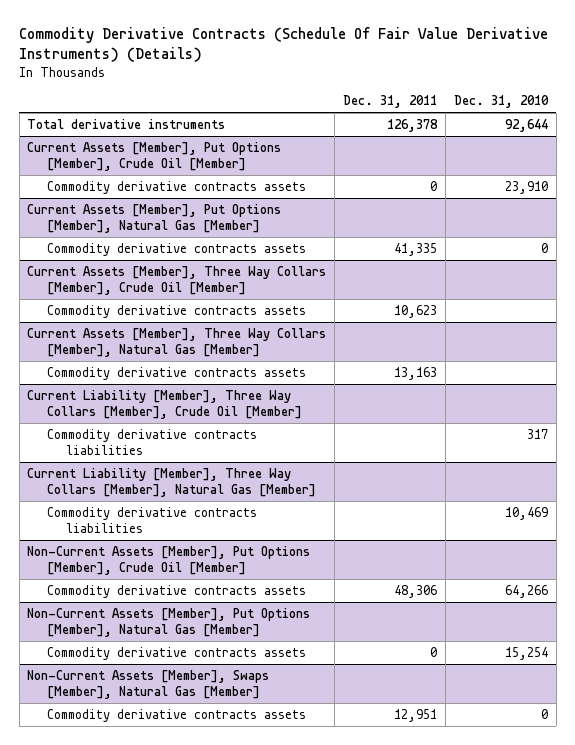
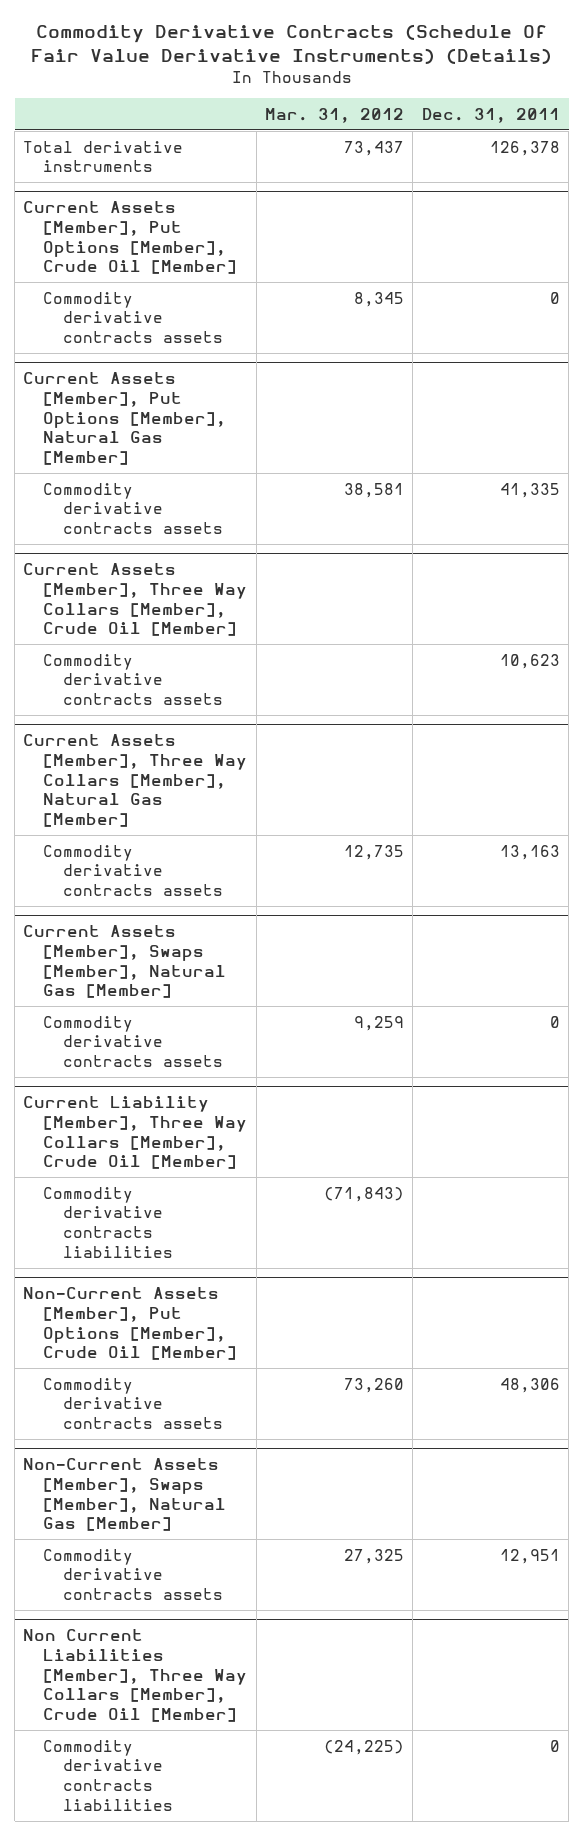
[453,95,549,109] Dec. 31, 2010 -> none
none -> [264,107,404,123] Mar. 31, 2012
none -> [23,925,227,999] Current Assets [Member], Swaps [Member], Natural Gas [Member]
none -> [43,1015,223,1067] Commodity derivative contracts assets
[27,467,316,497] Current Liability [Member], Three Way Collars [Member], Natural Gas [Member] -> none
[46,506,257,533] Commodity derivative contracts liabilities -> none
[27,607,311,637] Non-Current Assets [Member], Put Options [Member], Natural Gas [Member] -> none
[46,646,306,660] Commodity derivative contracts assets -> none
none -> [23,1629,248,1723] Non Current Liabilities [Member], Three Way Collars [Member], Crude Oil [Member]
none -> [43,1739,173,1811] Commodity derivative contracts liabilities

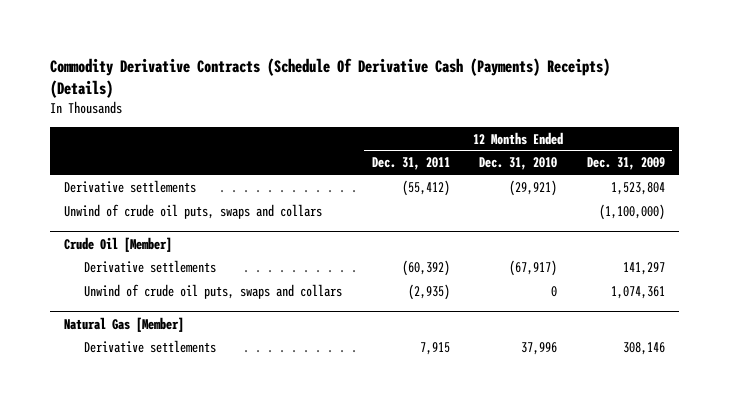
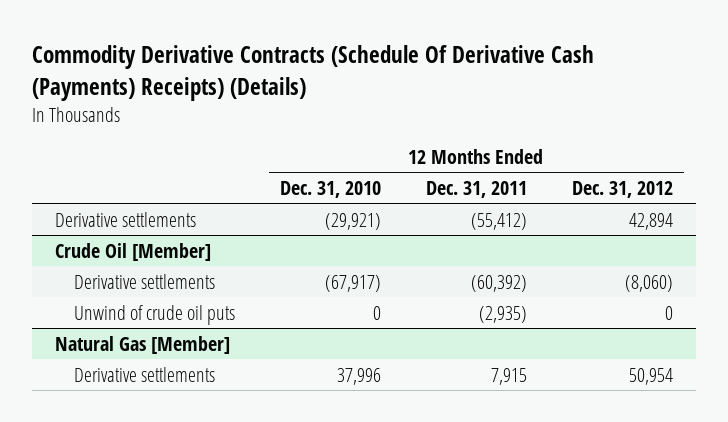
[586,157,665,171] Dec. 31, 2009 -> none
none -> [572,180,674,198] Dec. 31, 2012
[64,203,323,219] Unwind of crude oil puts, swaps and collars -> none
[84,283,343,299] Unwind of crude oil puts, swaps and collars -> [73,304,235,325] Unwind of crude oil puts

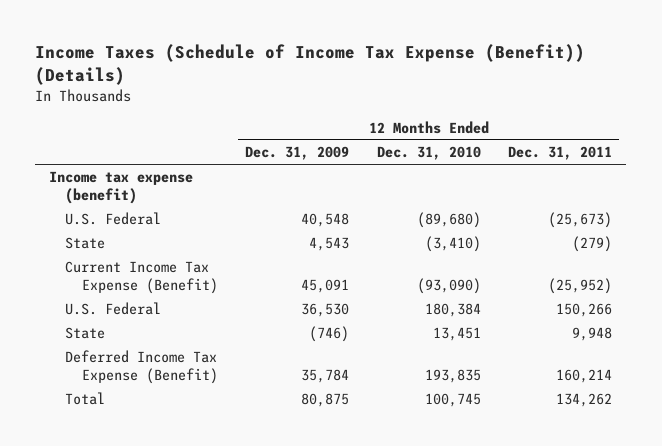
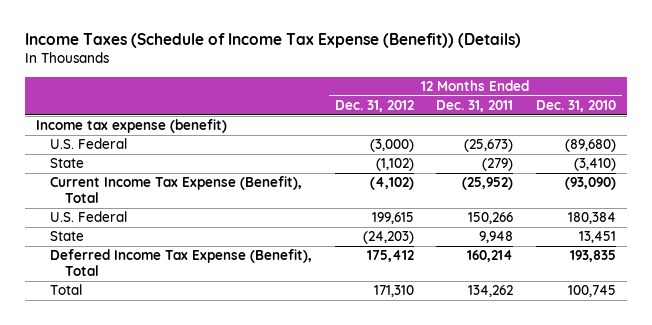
[245,146,350,161] Dec. 31, 2009 -> none
none -> [334,100,414,113] Dec. 31, 2012
[65,261,218,294] Current Income Tax Expense (Benefit) -> [50,176,303,203] Current Income Tax Expense (Benefit), Total
[65,350,218,384] Deferred Income Tax Expense (Benefit) -> [50,249,313,276] Deferred Income Tax Expense (Benefit), Total

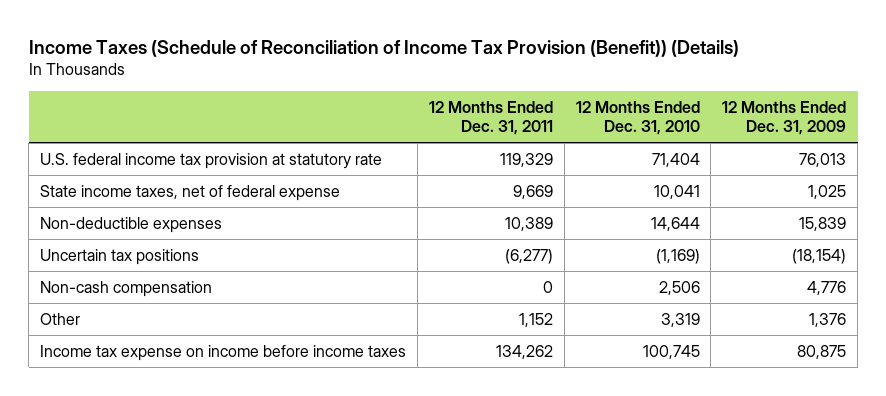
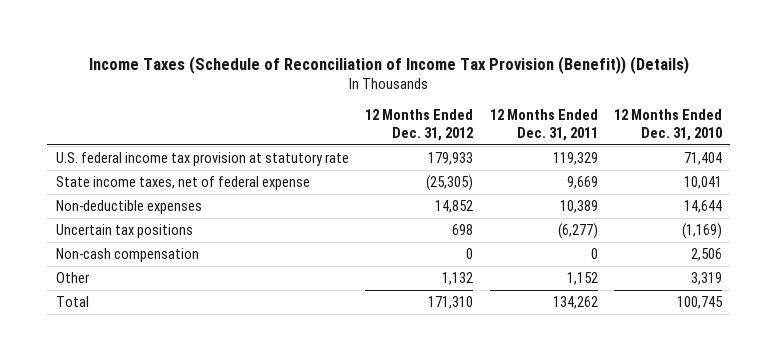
[722,100,847,136] 12 Months Ended Dec. 31, 2009 -> none
none -> [365,109,474,141] 12 Months Ended Dec. 31, 2012
[40,344,407,361] Income tax expense on income before income taxes -> [55,296,89,308] Total

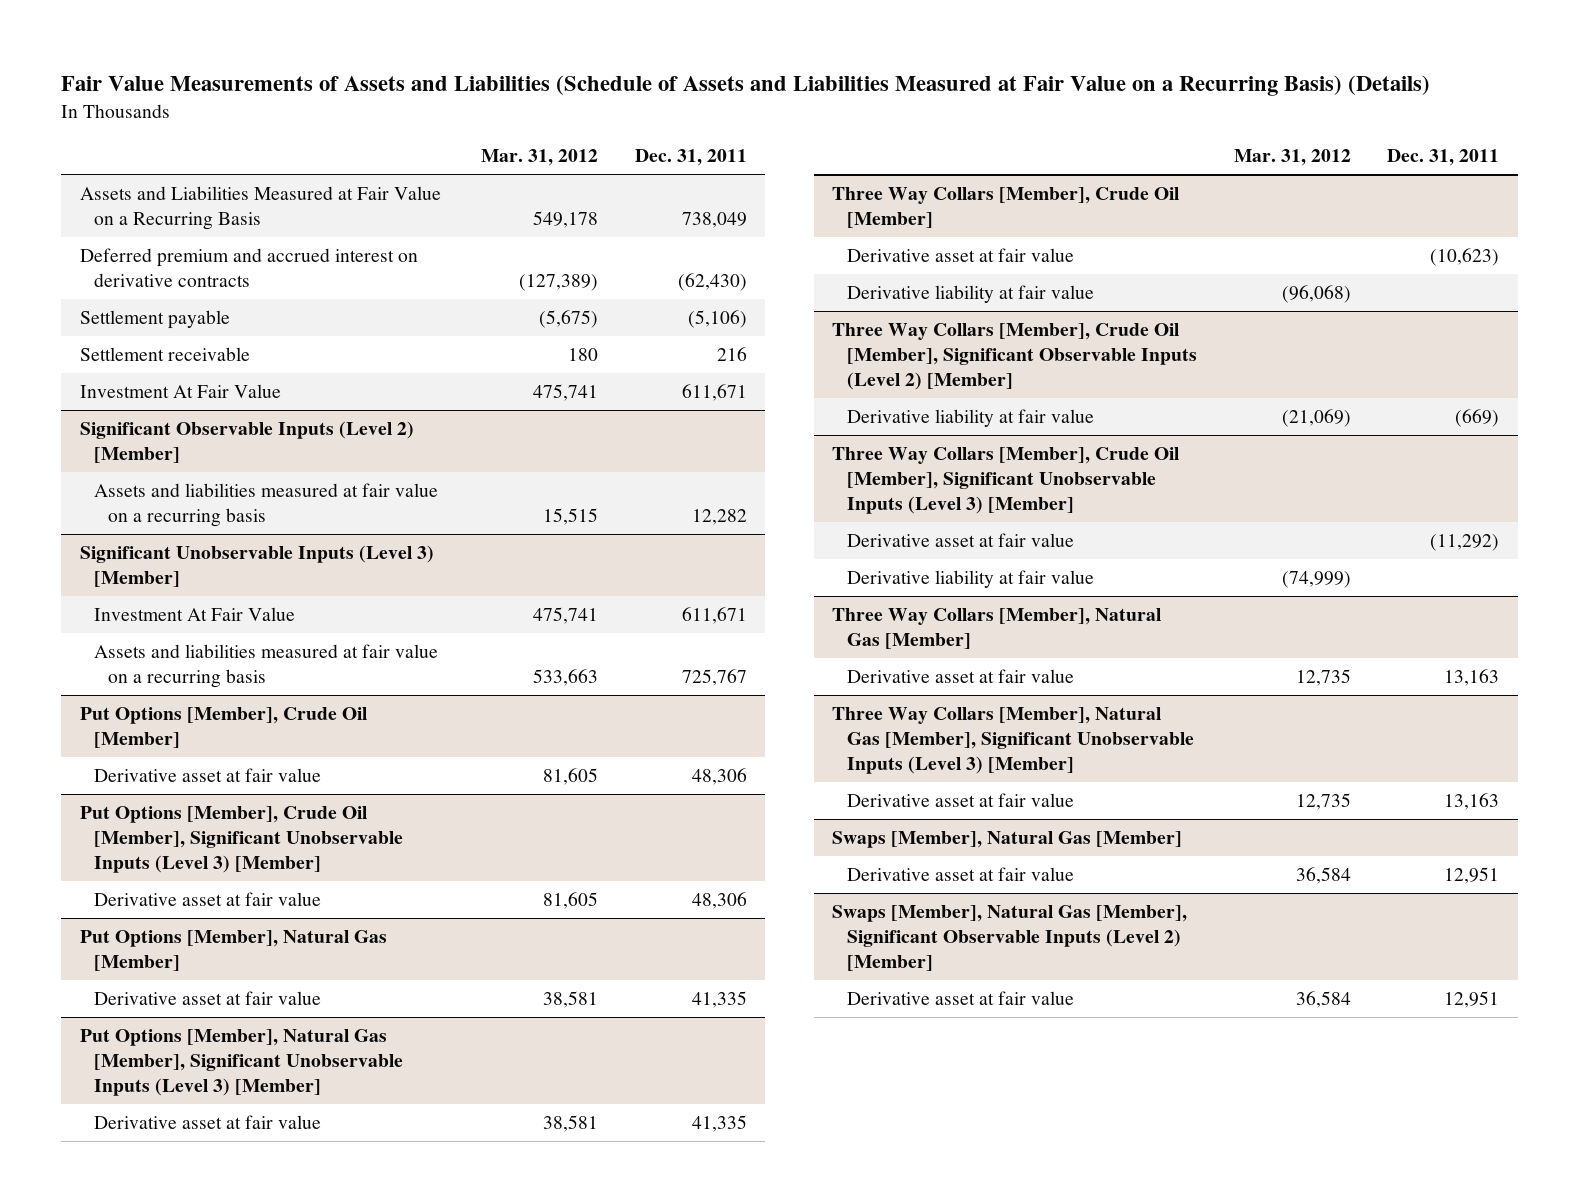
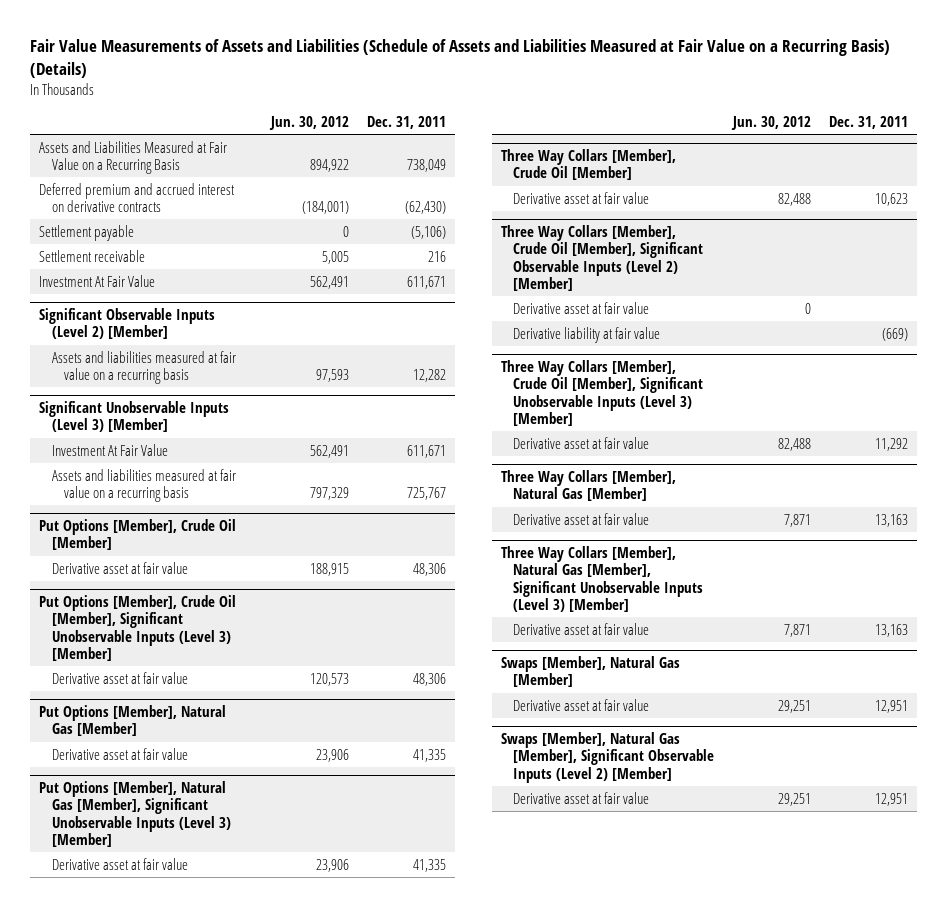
[480,149,598,167] Mar. 31, 2012 -> none
none -> [268,115,349,130] Jun. 30, 2012
[846,285,1094,304] Derivative liability at fair value -> none
[1430,248,1500,267] (10,623) -> [874,192,908,206] 10,623
none -> [513,301,650,314] Derivative asset at fair value
[846,570,1094,589] Derivative liability at fair value -> none
[1430,534,1500,552] (11,292) -> [874,437,908,451] 11,292

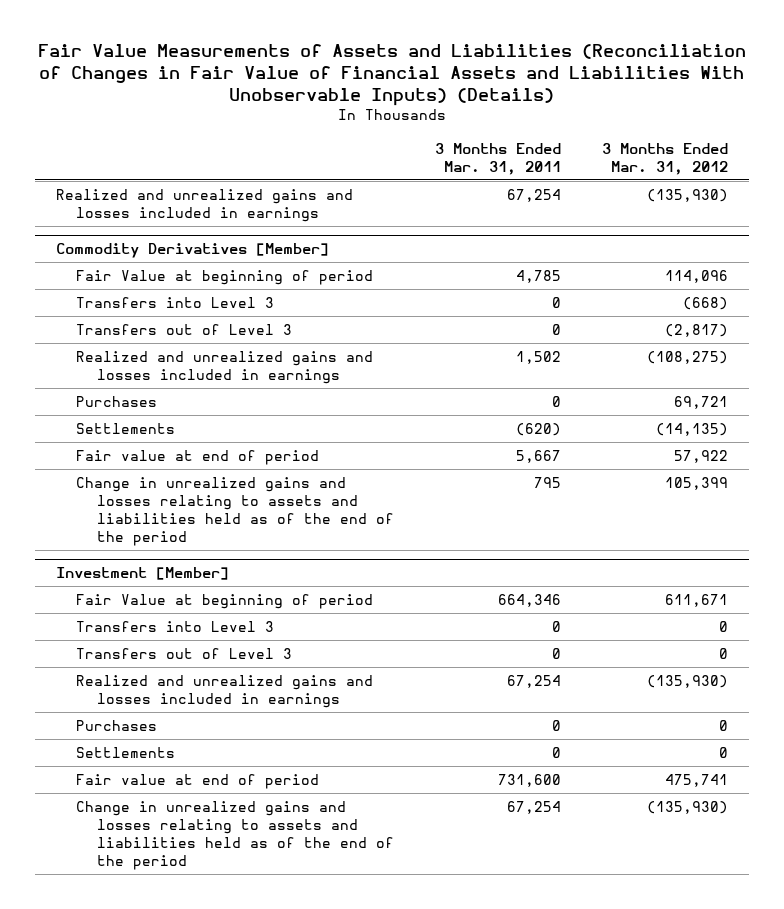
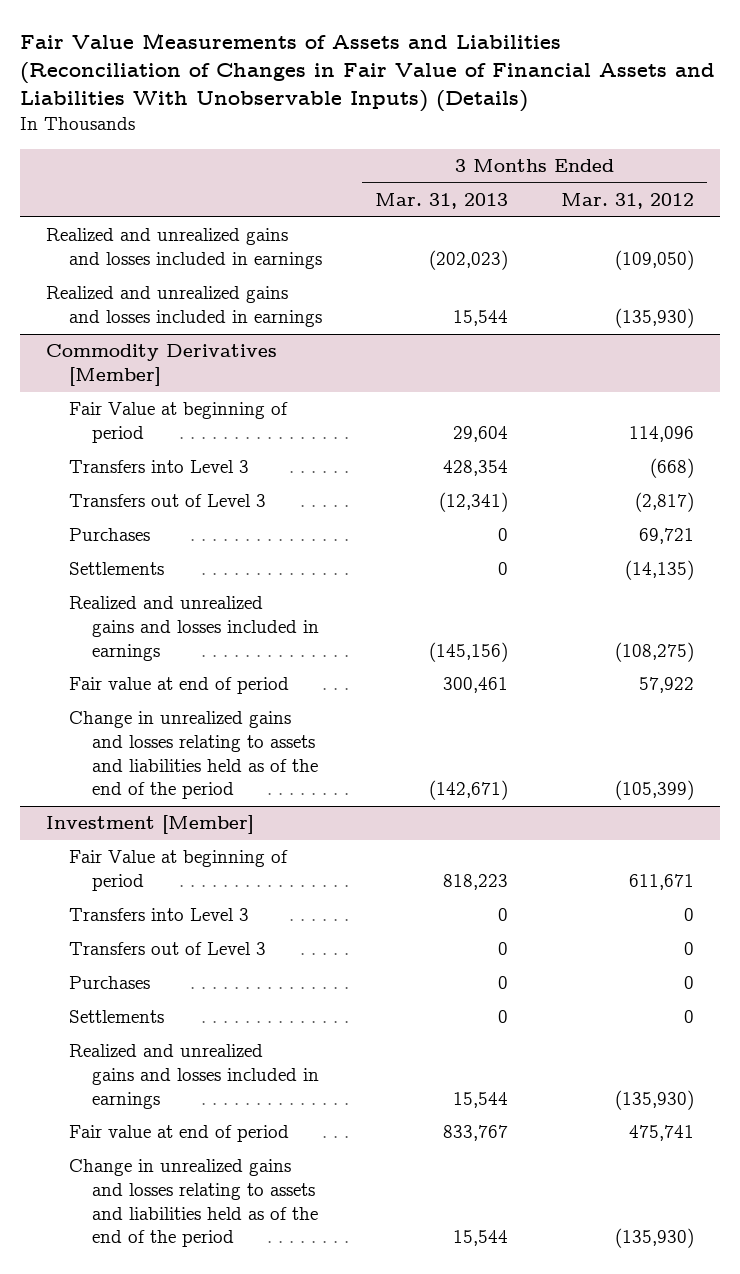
[435,142,562,175] 3 Months Ended Mar. 31, 2011 -> none
none -> [375,193,509,210] Mar. 31, 2013
none -> [46,228,323,270] Realized and unrealized gains and losses included in earnings
[76,350,374,384] Realized and unrealized gains and losses included in earnings -> [69,596,320,661] Realized and unrealized gains and losses included in earnings
[665,476,729,490] 105,399 -> [615,780,695,801] (105,399)
[76,674,374,708] Realized and unrealized gains and losses included in earnings -> [69,1044,320,1109] Realized and unrealized gains and losses included in earnings

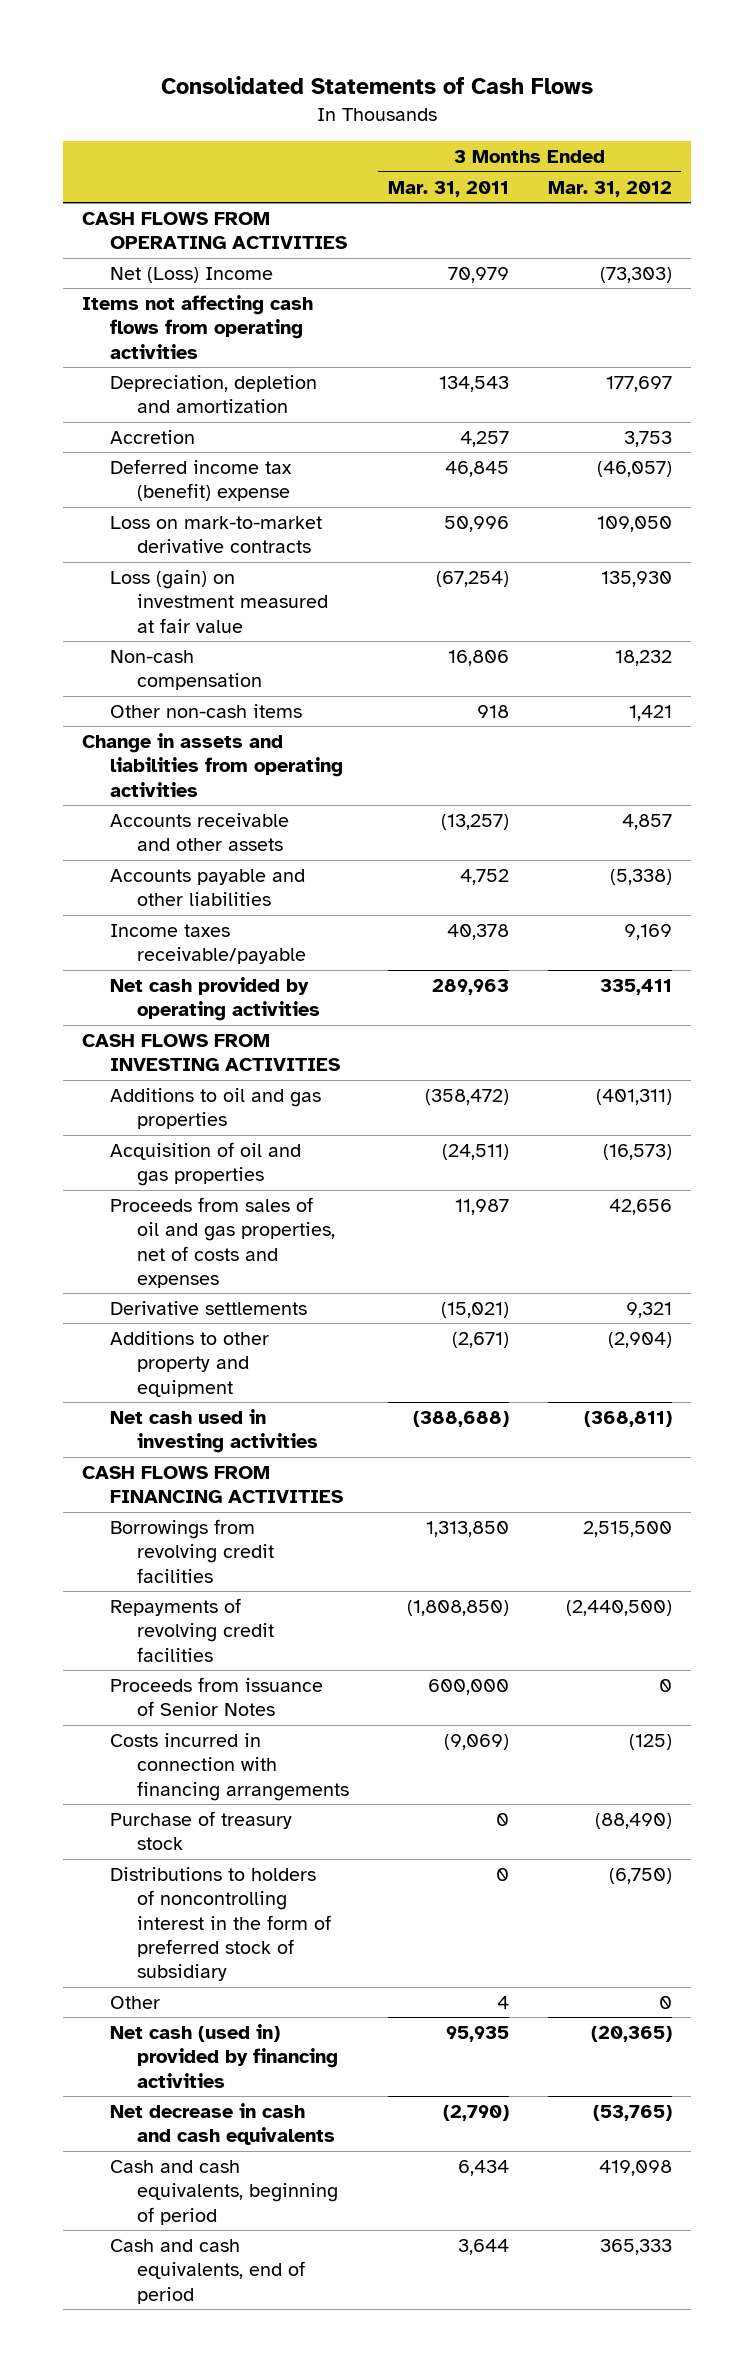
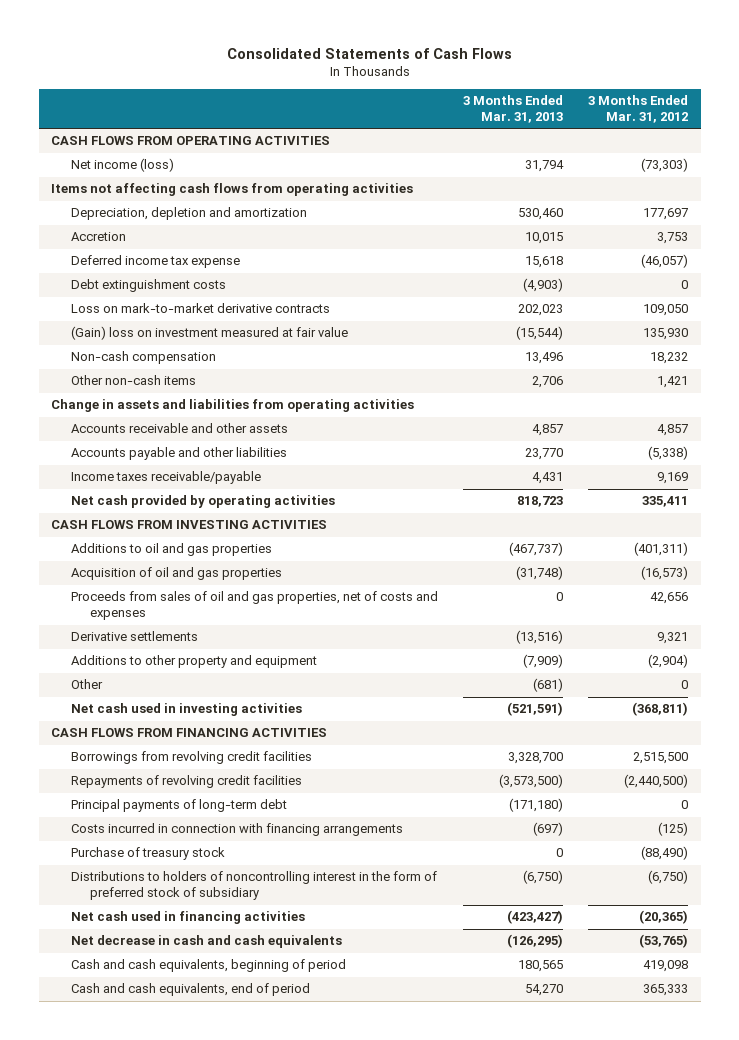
[387,180,509,197] Mar. 31, 2011 -> none
none -> [462,95,563,123] 3 Months Ended Mar. 31, 2013
[109,267,273,284] Net (Loss) Income -> [70,158,174,173] Net income (loss)
[109,459,292,502] Deferred income tax (benefit) expense -> [70,255,240,269] Deferred income tax expense
none -> [70,279,226,293] Debt extinguishment costs
[109,570,329,633] Loss (gain) on investment measured at fair value -> [70,326,348,341] (Gain) loss on investment measured at fair value
[109,1996,160,2010] Other -> [70,679,103,690] Other
[109,1677,323,1717] Proceeds from issuance of Senior Notes -> none
none -> [70,799,287,813] Principal payments of long-term debt
[109,2024,339,2088] Net cash (used in) provided by financing activities -> [70,911,305,925] Net cash used in financing activities

